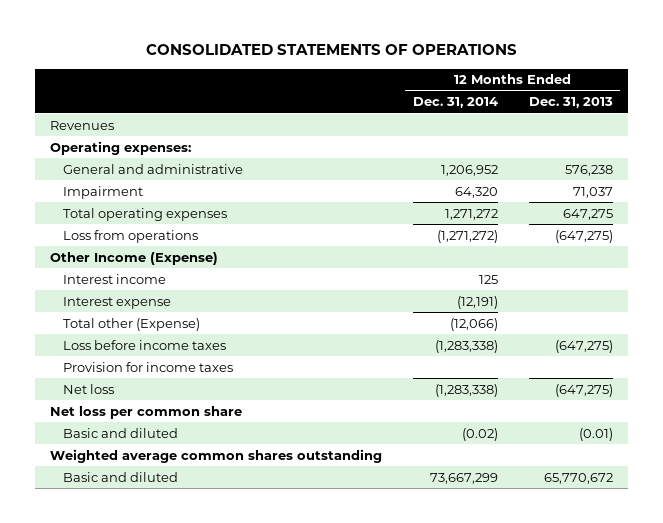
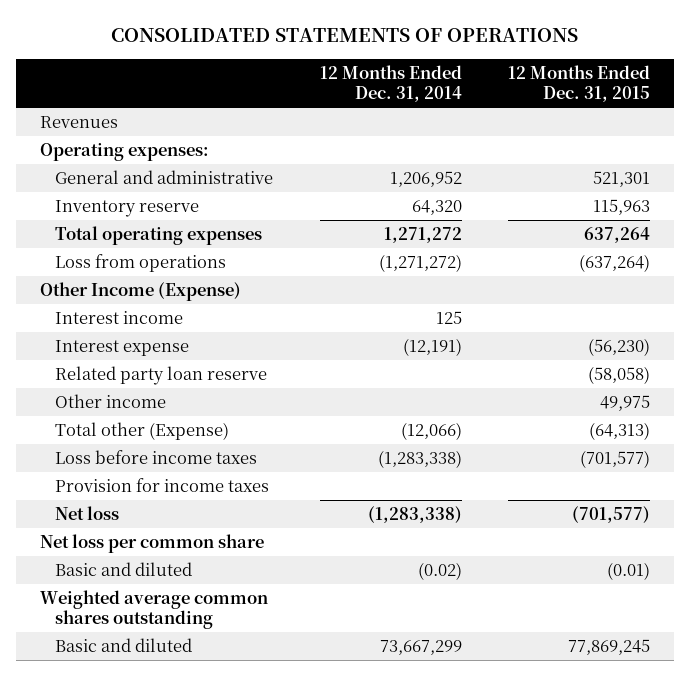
[528,97,613,109] Dec. 31, 2013 -> none
none -> [508,65,651,102] 12 Months Ended Dec. 31, 2015
[63,185,144,199] Impairment -> [55,200,200,218] Inventory reserve
none -> [55,366,268,386] Related party loan reserve
none -> [55,394,167,409] Other income

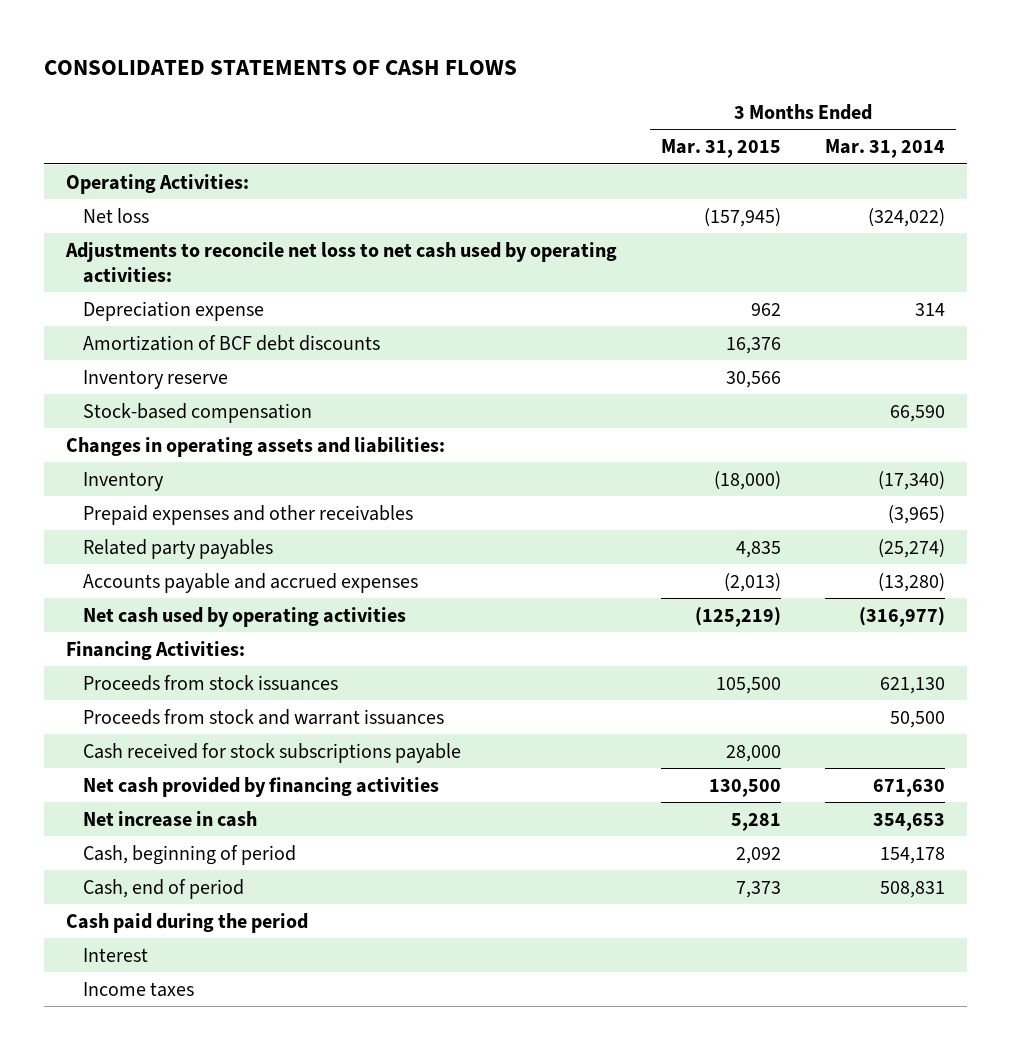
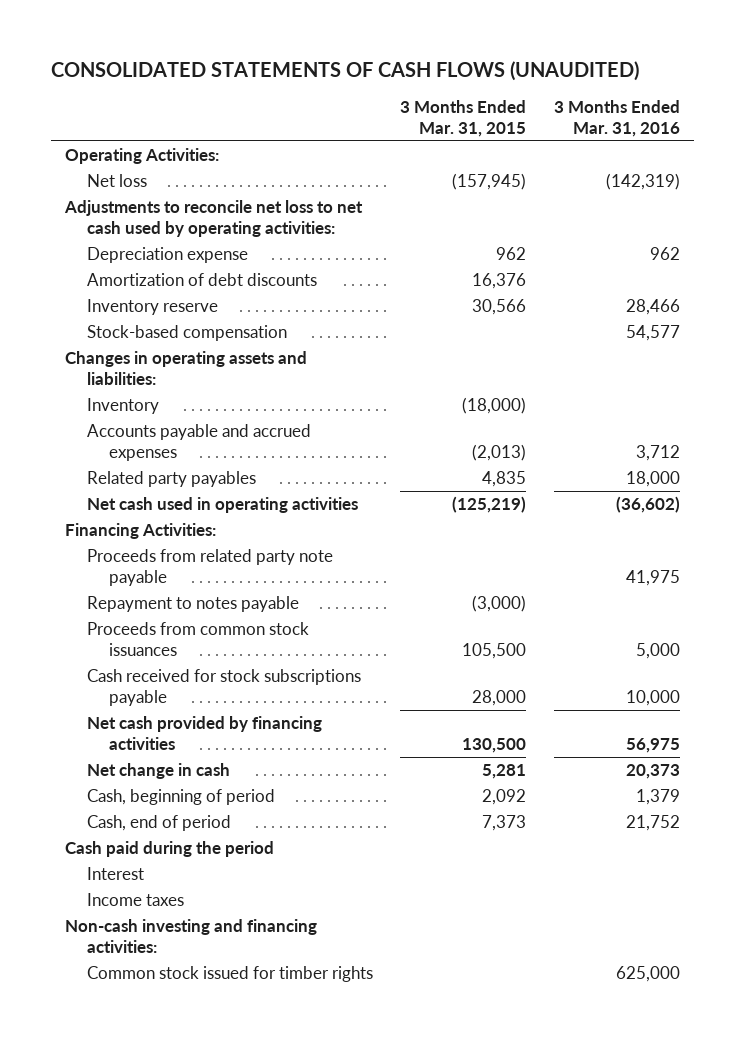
[44,60,518,76] CONSOLIDATED STATEMENTS OF CASH FLOWS -> [50,61,639,82] CONSOLIDATED STATEMENTS OF CASH FLOWS (UNAUDITED)
[825,139,946,159] Mar. 31, 2014 -> none
none -> [554,100,681,137] 3 Months Ended Mar. 31, 2016
[82,334,380,351] Amortization of BCF debt discounts -> [86,273,317,287] Amortization of debt discounts
[82,504,413,525] Prepaid expenses and other receivables -> none
[82,538,273,559] Related party payables -> [86,471,256,488] Related party payables
[82,606,406,627] Net cash used by operating activities -> [86,497,358,514] Net cash used in operating activities
[82,708,444,725] Proceeds from stock and warrant issuances -> none
none -> [86,549,333,586] Proceeds from related party note payable
none -> [86,596,299,613] Repayment to notes payable
[82,674,338,691] Proceeds from stock issuances -> [86,622,309,656] Proceeds from common stock issuances
[82,810,257,827] Net increase in cash -> [86,763,230,780] Net change in cash
none -> [64,919,317,953] Non-cash investing and financing activities:
none -> [86,966,373,983] Common stock issued for timber rights

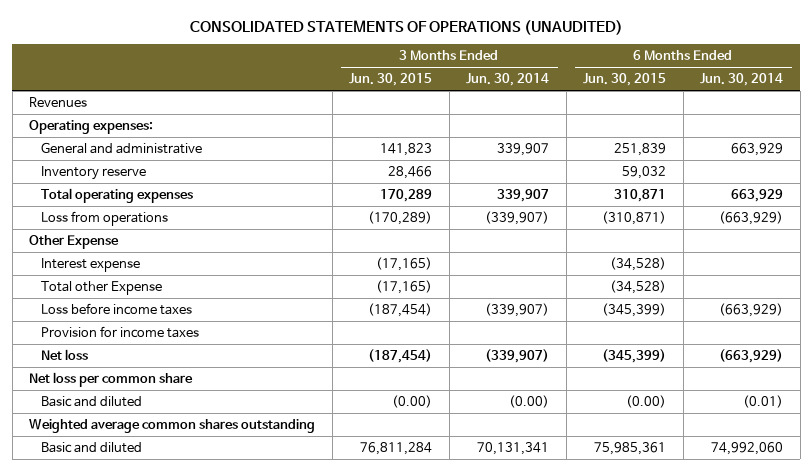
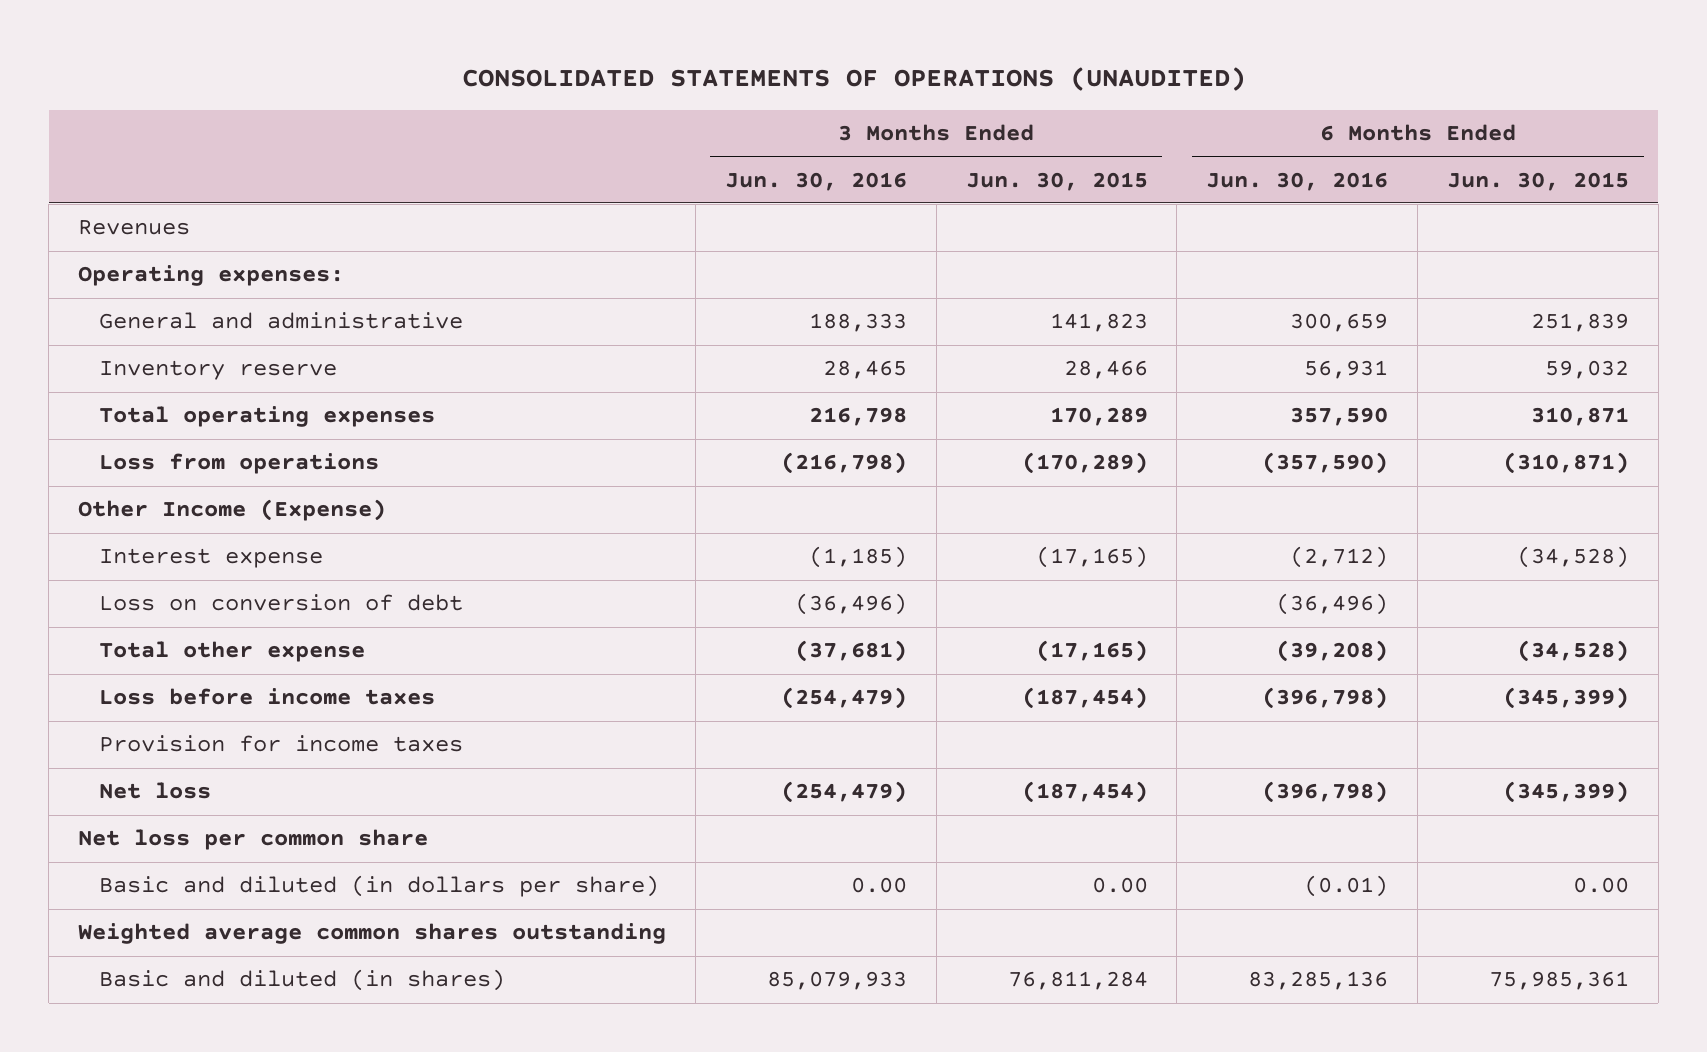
[466,73,550,87] Jun. 30, 2014 -> none
[700,73,784,87] Jun. 30, 2014 -> none
none -> [724,171,907,191] Jun. 30, 2016
none -> [1206,171,1389,191] Jun. 30, 2016
[29,235,120,250] Other Expense -> [78,499,387,522] Other Income (Expense)
none -> [98,594,463,612] Loss on conversion of debt
[41,281,163,296] Total other Expense -> [98,641,365,663] Total other expense
[41,396,143,408] Basic and diluted -> [98,875,659,898] Basic and diluted (in dollars per share)
[392,395,433,409] (0.00) -> [1091,877,1148,894] 0.00
[626,395,667,409] (0.00) -> [1572,877,1629,894] 0.00
[41,442,143,454] Basic and diluted -> [98,969,505,992] Basic and diluted (in shares)

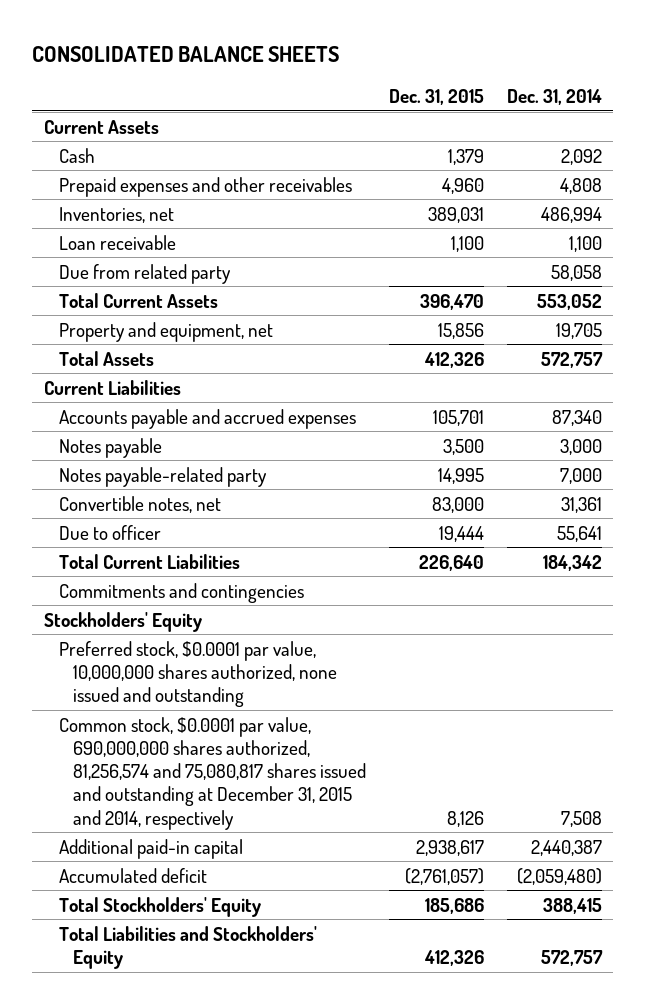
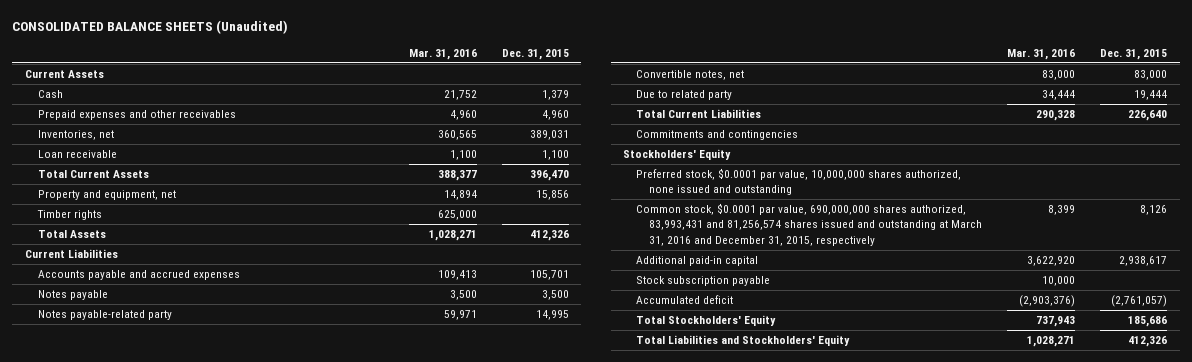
[32,46,340,63] CONSOLIDATED BALANCE SHEETS -> [12,19,289,34] CONSOLIDATED BALANCE SHEETS (Unaudited)
[506,89,602,106] Dec. 31, 2014 -> none
none -> [408,48,477,60] Mar. 31, 2016
[58,263,231,284] Due from related party -> none
none -> [36,210,102,221] Timber rights
[58,524,161,540] Due to officer -> [636,90,733,101] Due to related party
[58,716,367,830] Common stock, $0.0001 par value, 690,000,000 shares authorized, 81,256,574 and 75,080,817 shares issued and outstanding at December 31, 2015 and 2014, respectively -> [636,203,983,246] Common stock, $0.0001 par value, 690,000,000 shares authorized, 83,993,431 and 81,256,574 shares issued and outstanding at March 31, 2016 and December 31, 2015, respectively
none -> [636,276,771,287] Stock subscription payable

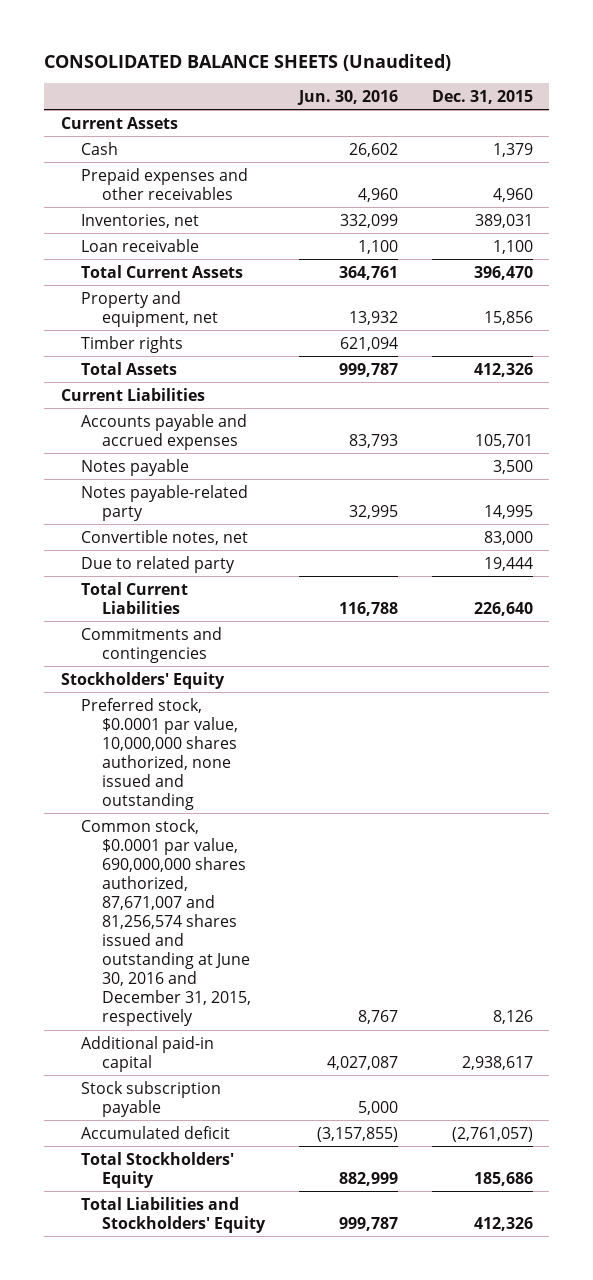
[408,48,477,60] Mar. 31, 2016 -> none
none -> [296,89,398,105] Jun. 30, 2016
[636,203,983,246] Common stock, $0.0001 par value, 690,000,000 shares authorized, 83,993,431 and 81,256,574 shares issued and outstanding at March 31, 2016 and December 31, 2015, respectively -> [81,818,251,1026] Common stock, $0.0001 par value, 690,000,000 shares authorized, 87,671,007 and 81,256,574 shares issued and outstanding at June 30, 2016 and December 31, 2015, respectively

